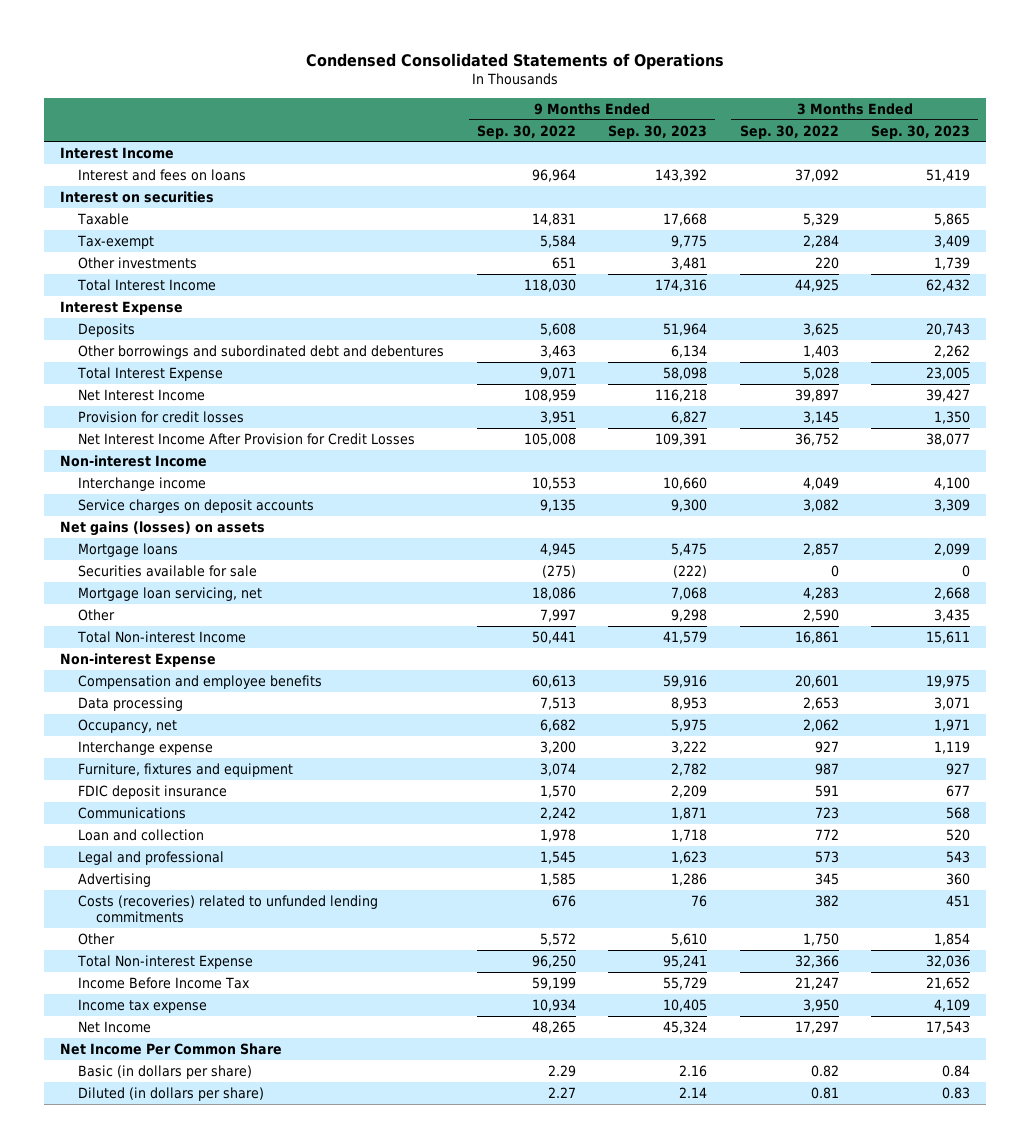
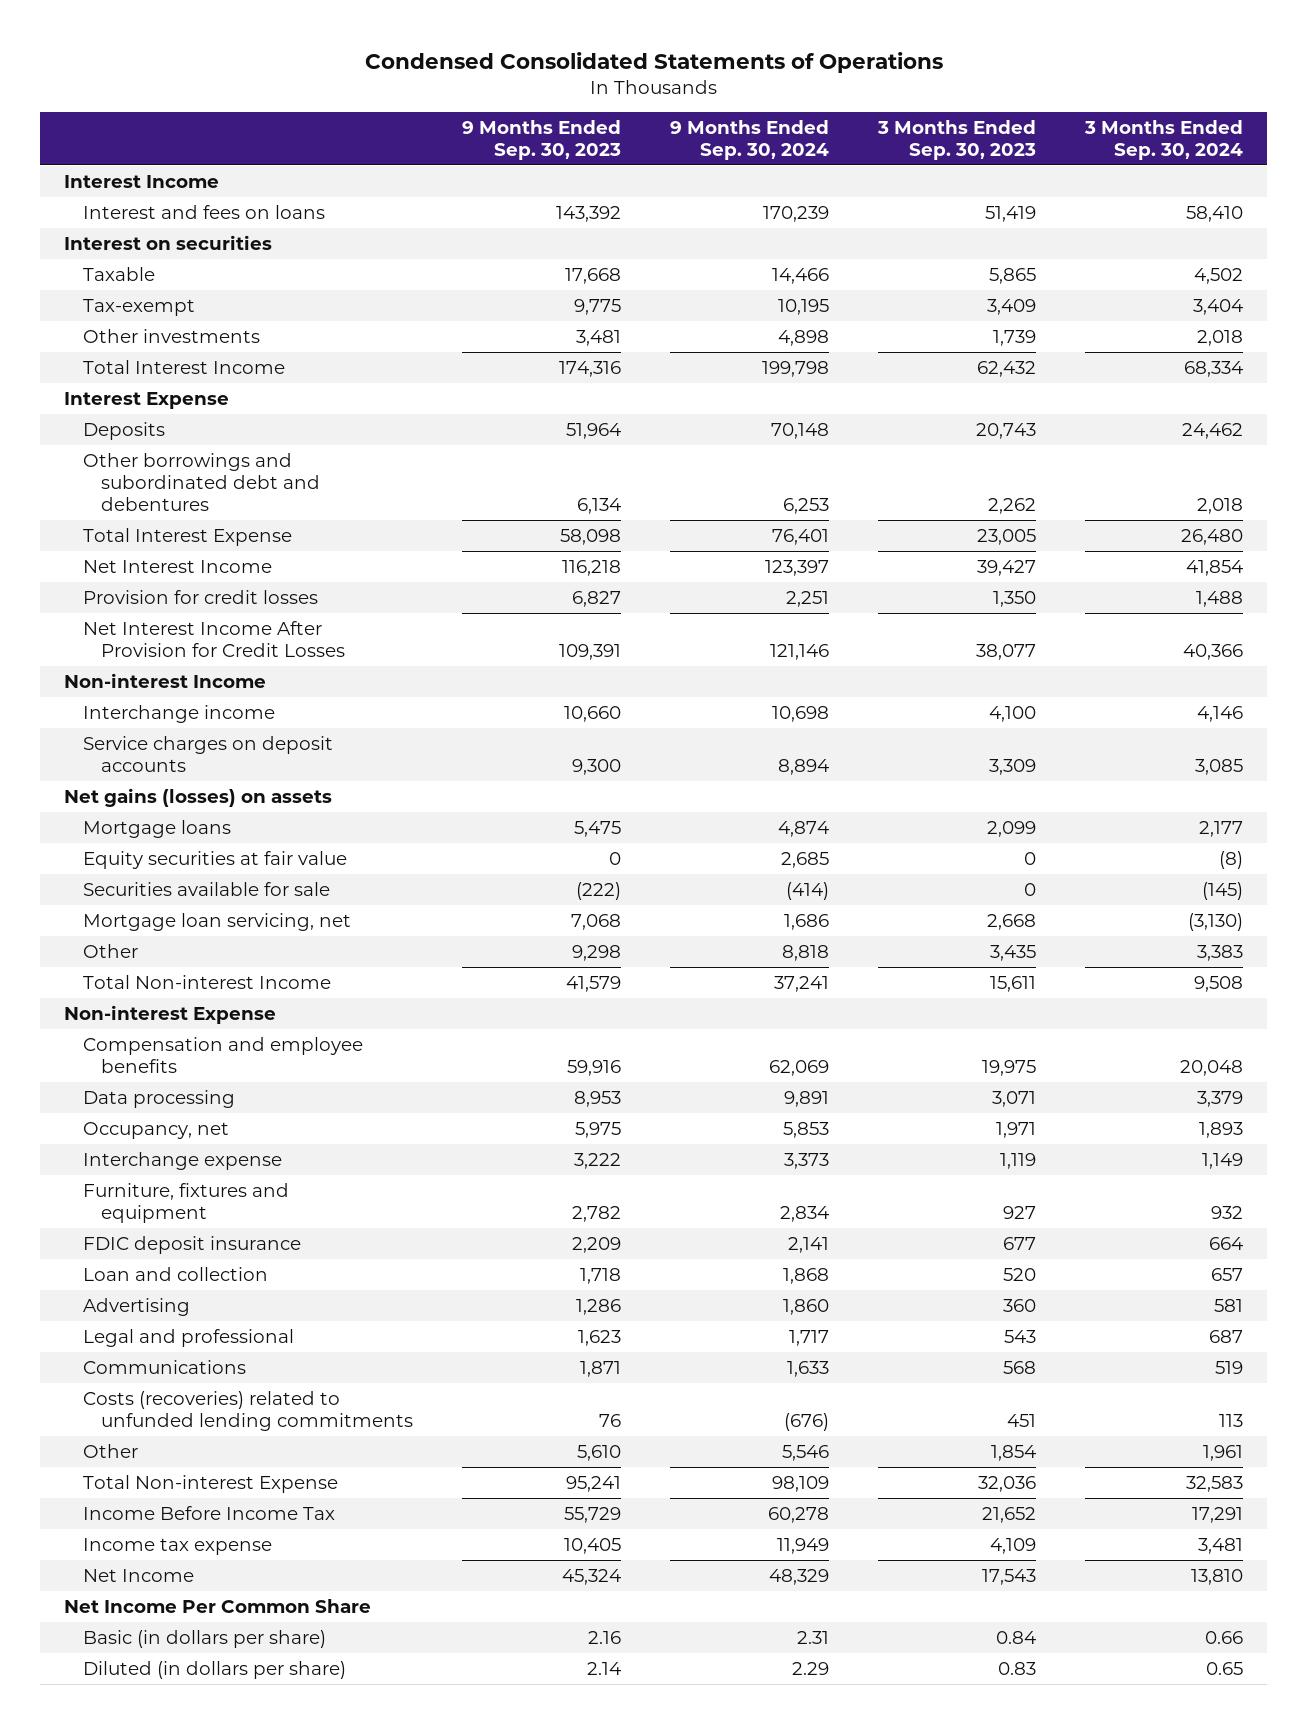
[476,124,576,139] Sep. 30, 2022 -> none
[739,124,839,139] Sep. 30, 2022 -> none
none -> [670,120,830,160] 9 Months Ended Sep. 30, 2024
none -> [1083,120,1243,160] 3 Months Ended Sep. 30, 2024
none -> [82,850,347,869] Equity securities at fair value
[78,850,225,865] Legal and professional -> [82,1328,294,1347] Legal and professional
[78,806,187,819] Communications -> [82,1359,246,1374] Communications

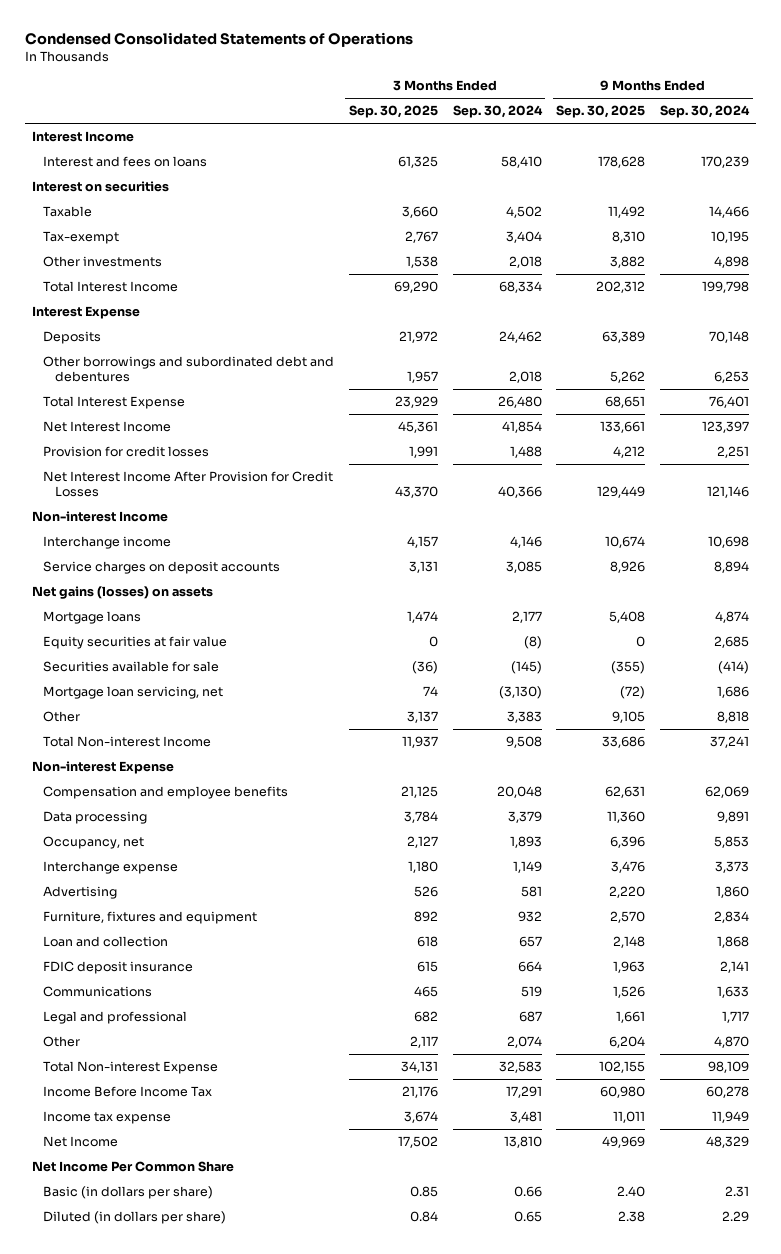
[462,120,622,160] 9 Months Ended Sep. 30, 2023 -> none
[877,120,1037,160] 3 Months Ended Sep. 30, 2023 -> none
none -> [349,105,439,119] Sep. 30, 2025
none -> [556,105,646,119] Sep. 30, 2025
[82,1297,190,1316] Advertising -> [43,886,118,900] Advertising
[82,1235,301,1254] FDIC deposit insurance -> [43,961,194,975] FDIC deposit insurance
[82,1390,414,1431] Costs (recoveries) related to unfunded lending commitments -> none
[82,1328,294,1347] Legal and professional -> [43,1011,188,1025] Legal and professional
[782,1444,830,1461] 5,546 -> [713,1036,749,1049] 4,870
[1202,1444,1243,1461] 1,961 -> [506,1036,542,1049] 2,074

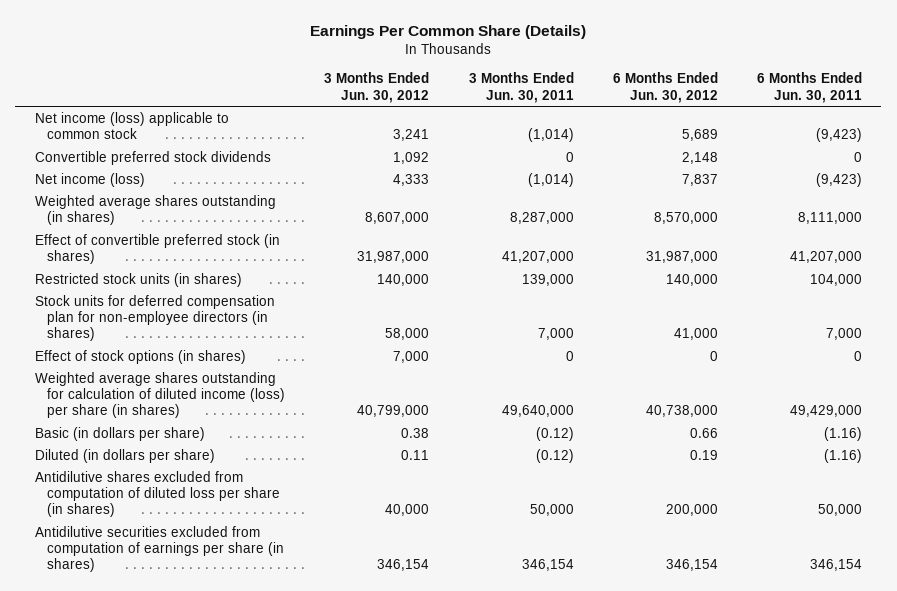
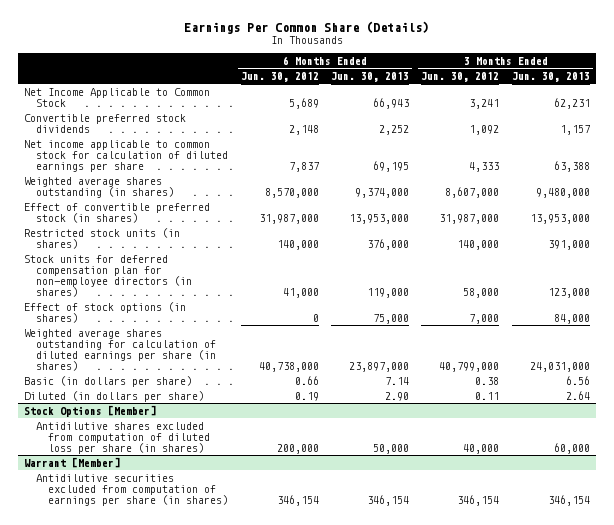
[468,72,574,103] 3 Months Ended Jun. 30, 2011 -> none
[756,72,862,103] 6 Months Ended Jun. 30, 2011 -> none
none -> [331,72,410,83] Jun. 30, 2013
none -> [511,72,590,83] Jun. 30, 2013
[34,111,229,140] Net income (loss) applicable to common stock -> [23,87,210,107] Net Income Applicable to Common Stock
[34,172,145,187] Net income (loss) -> [23,139,229,173] Net income applicable to common stock for calculation of diluted earnings per share
[34,371,286,419] Weighted average shares outstanding for calculation of diluted income (loss) per share (in shares) -> [23,328,217,372] Weighted average shares outstanding for calculation of diluted earnings per share (in shares)
none -> [23,404,156,417] Stock Options [Member]
none -> [23,456,120,468] Warrant [Member]

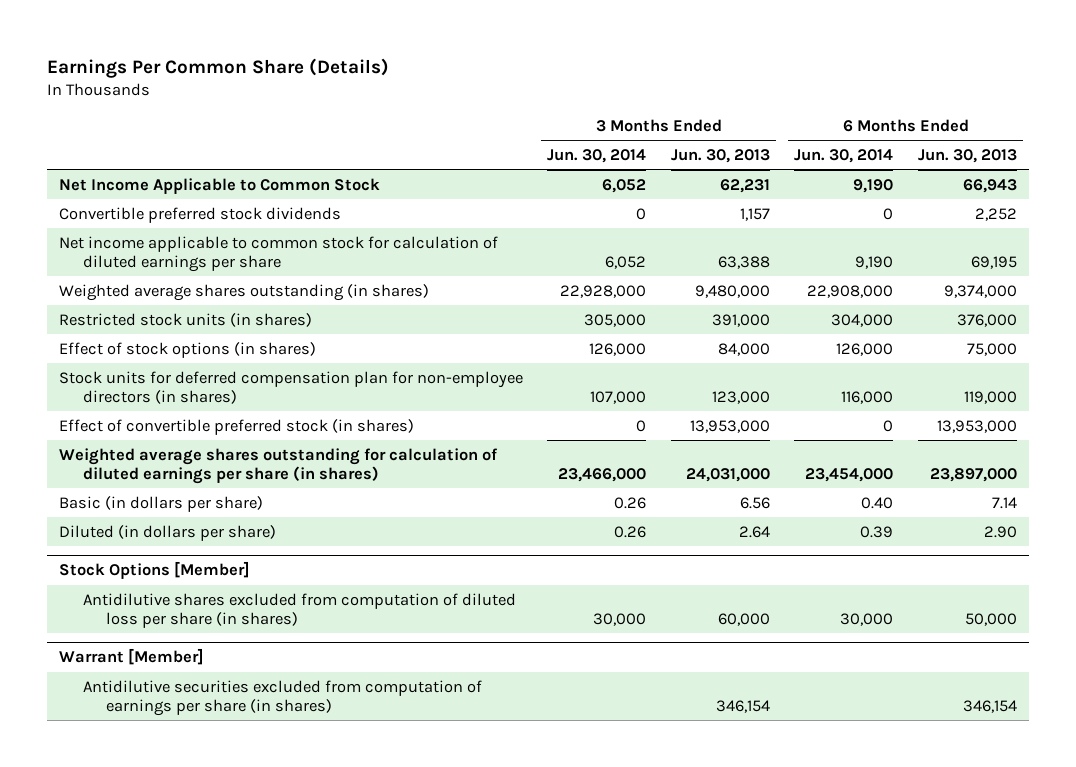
[240,72,319,83] Jun. 30, 2012 -> none
[421,72,500,83] Jun. 30, 2012 -> none
none -> [547,149,647,164] Jun. 30, 2014
none -> [794,149,894,164] Jun. 30, 2014
[23,254,193,298] Stock units for deferred compensation plan for non-employee directors (in shares) -> [58,370,523,405] Stock units for deferred compensation plan for non-employee directors (in shares)
[23,202,210,223] Effect of convertible preferred stock (in shares) -> [58,418,414,435] Effect of convertible preferred stock (in shares)

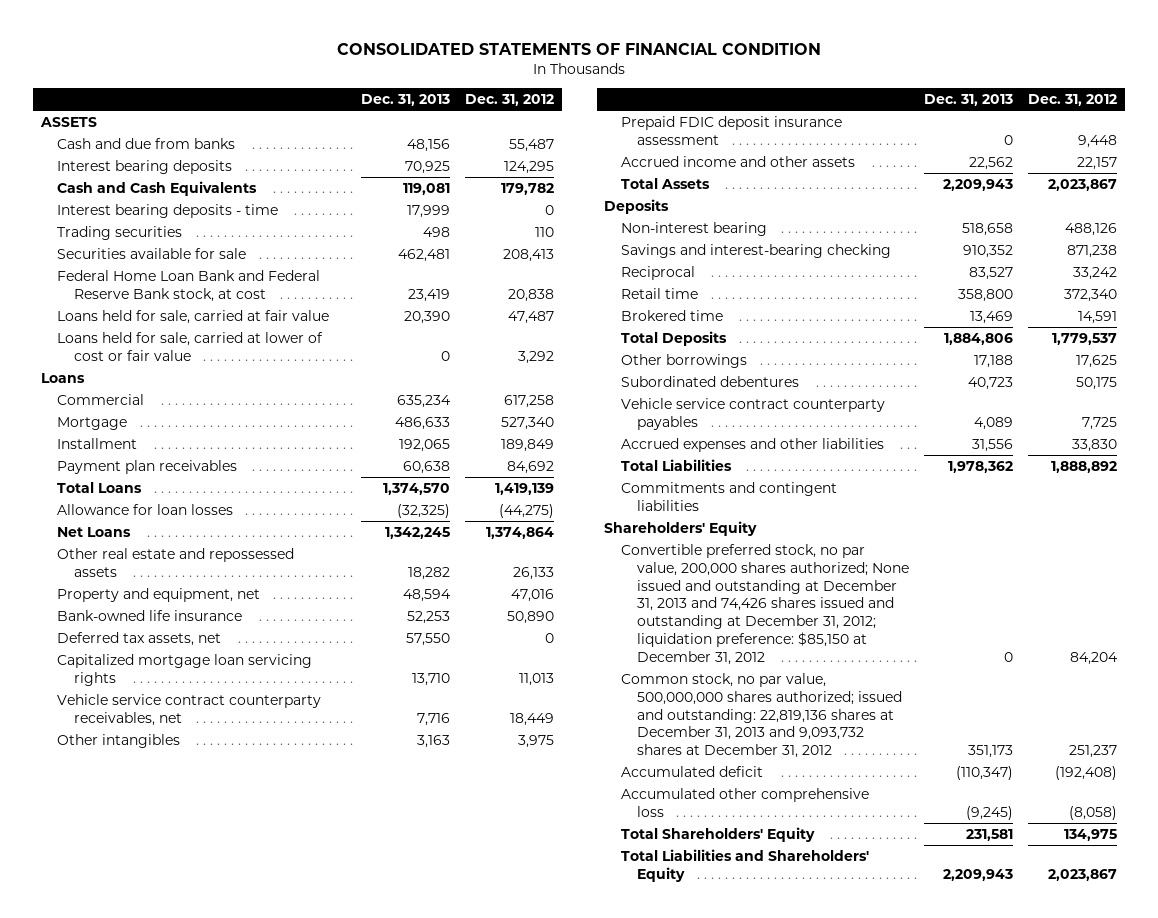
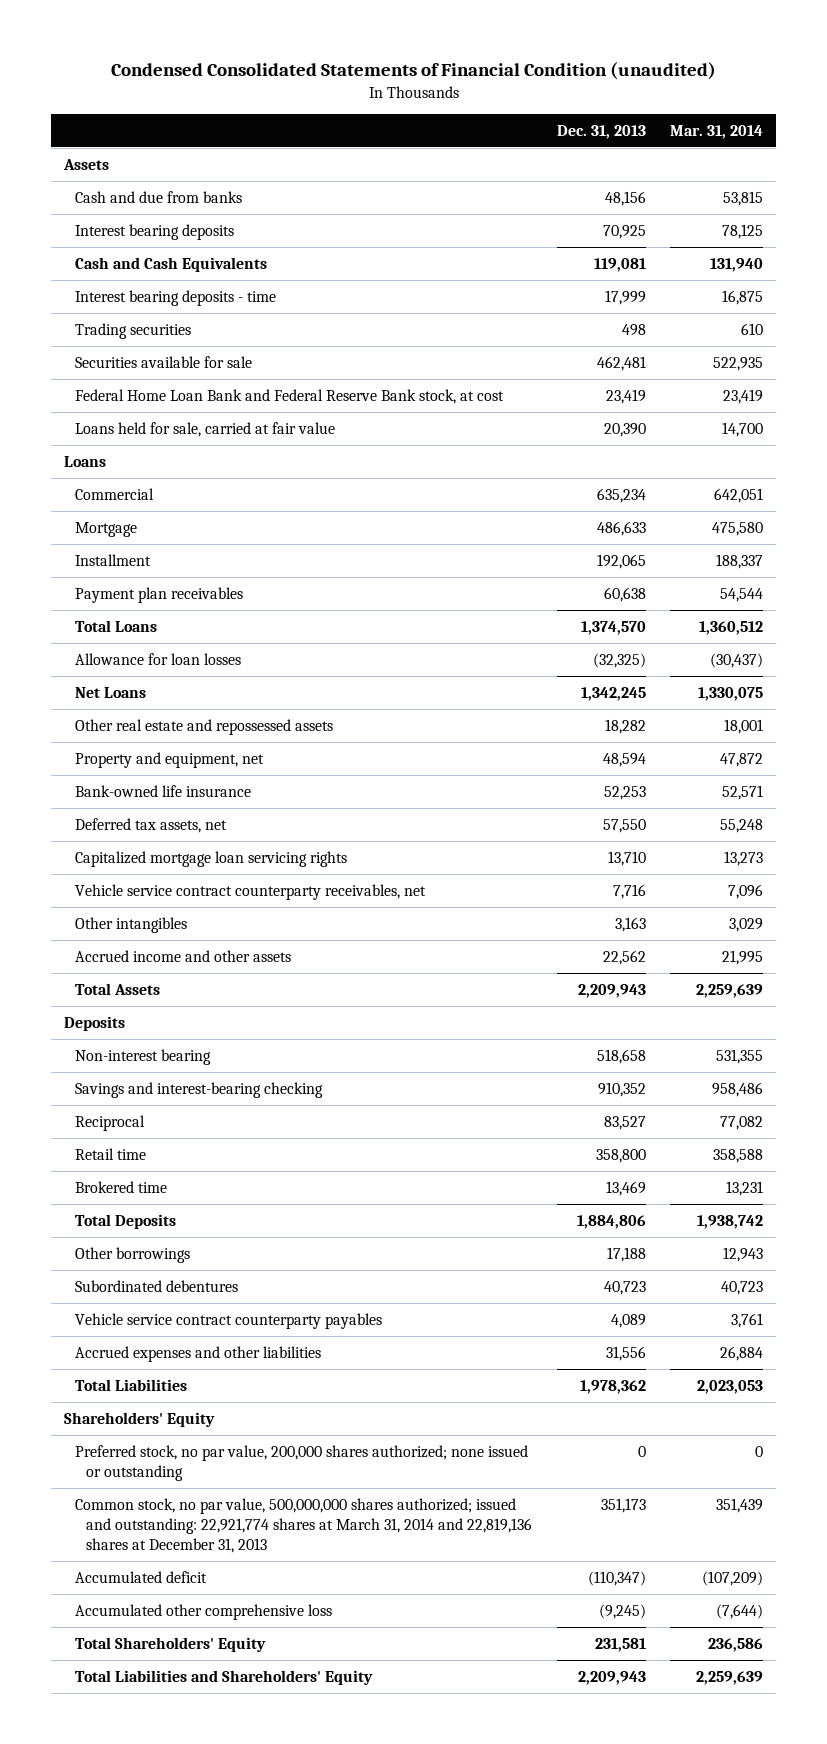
[337,42,822,55] CONSOLIDATED STATEMENTS OF FINANCIAL CONDITION -> [110,62,716,81] Condensed Consolidated Statements of Financial Condition (unaudited)
[465,93,555,106] Dec. 31, 2012 -> none
none -> [670,125,764,140] Mar. 31, 2014
[39,117,97,128] ASSETS -> [62,158,109,170] Assets
[57,332,324,361] Loans held for sale, carried at lower of cost or fair value -> none
[620,116,842,145] Prepaid FDIC deposit insurance assessment -> none
[620,482,837,511] Commitments and contingent liabilities -> none
[620,544,910,665] Convertible preferred stock, no par value, 200,000 shares authorized; None issued and outstanding at December 31, 2013 and 74,426 shares issued and outstanding at December 31, 2012; liquidation preference: $85,150 at December 31, 2012 -> [75,1444,529,1482] Preferred stock, no par value, 200,000 shares authorized; none issued or outstanding
[620,673,903,759] Common stock, no par value, 500,000,000 shares authorized; issued and outstanding: 22,819,136 shares at December 31, 2013 and 9,093,732 shares at December 31, 2012 -> [75,1497,533,1554] Common stock, no par value, 500,000,000 shares authorized; issued and outstanding: 22,921,774 shares at March 31, 2014 and 22,819,136 shares at December 31, 2013

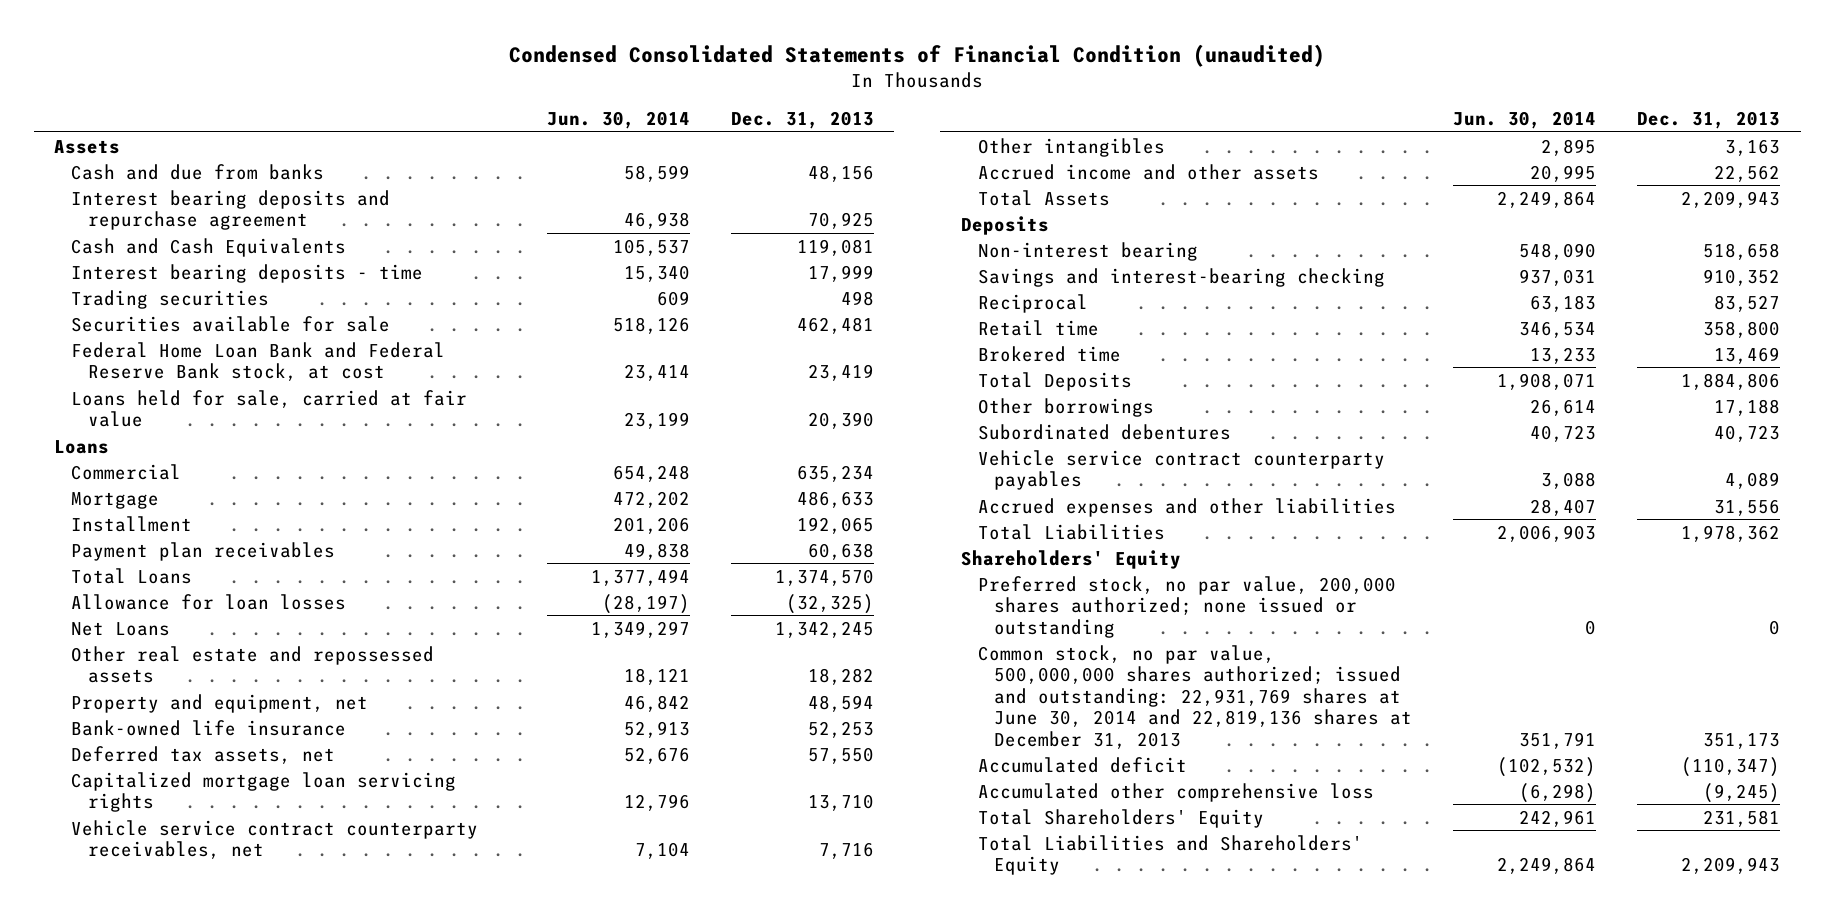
[670,125,764,140] Mar. 31, 2014 -> none
none -> [546,110,690,129] Jun. 30, 2014
[75,223,235,240] Interest bearing deposits -> [70,189,390,231] Interest bearing deposits and repurchase agreement
[75,1497,533,1554] Common stock, no par value, 500,000,000 shares authorized; issued and outstanding: 22,921,774 shares at March 31, 2014 and 22,819,136 shares at December 31, 2013 -> [977,644,1413,749] Common stock, no par value, 500,000,000 shares authorized; issued and outstanding: 22,931,769 shares at June 30, 2014 and 22,819,136 shares at December 31, 2013

